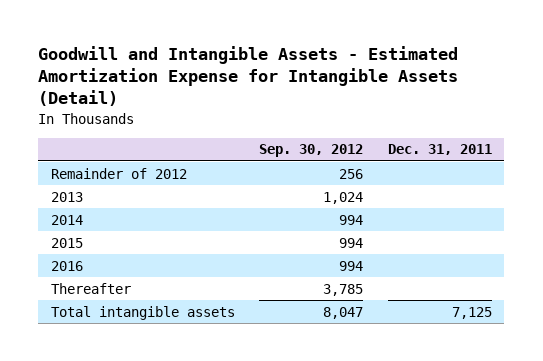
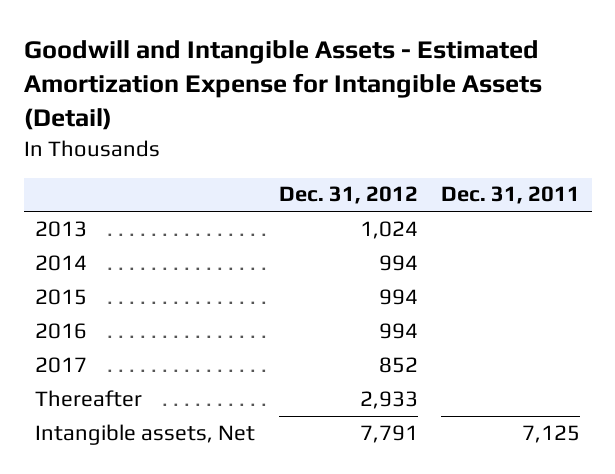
[259,144,364,158] Sep. 30, 2012 -> none
none -> [278,186,418,205] Dec. 31, 2012
[50,167,187,179] Remainder of 2012 -> none
none -> [35,356,88,373] 2017
[50,305,235,320] Total intangible assets -> [35,423,256,445] Intangible assets, Net

